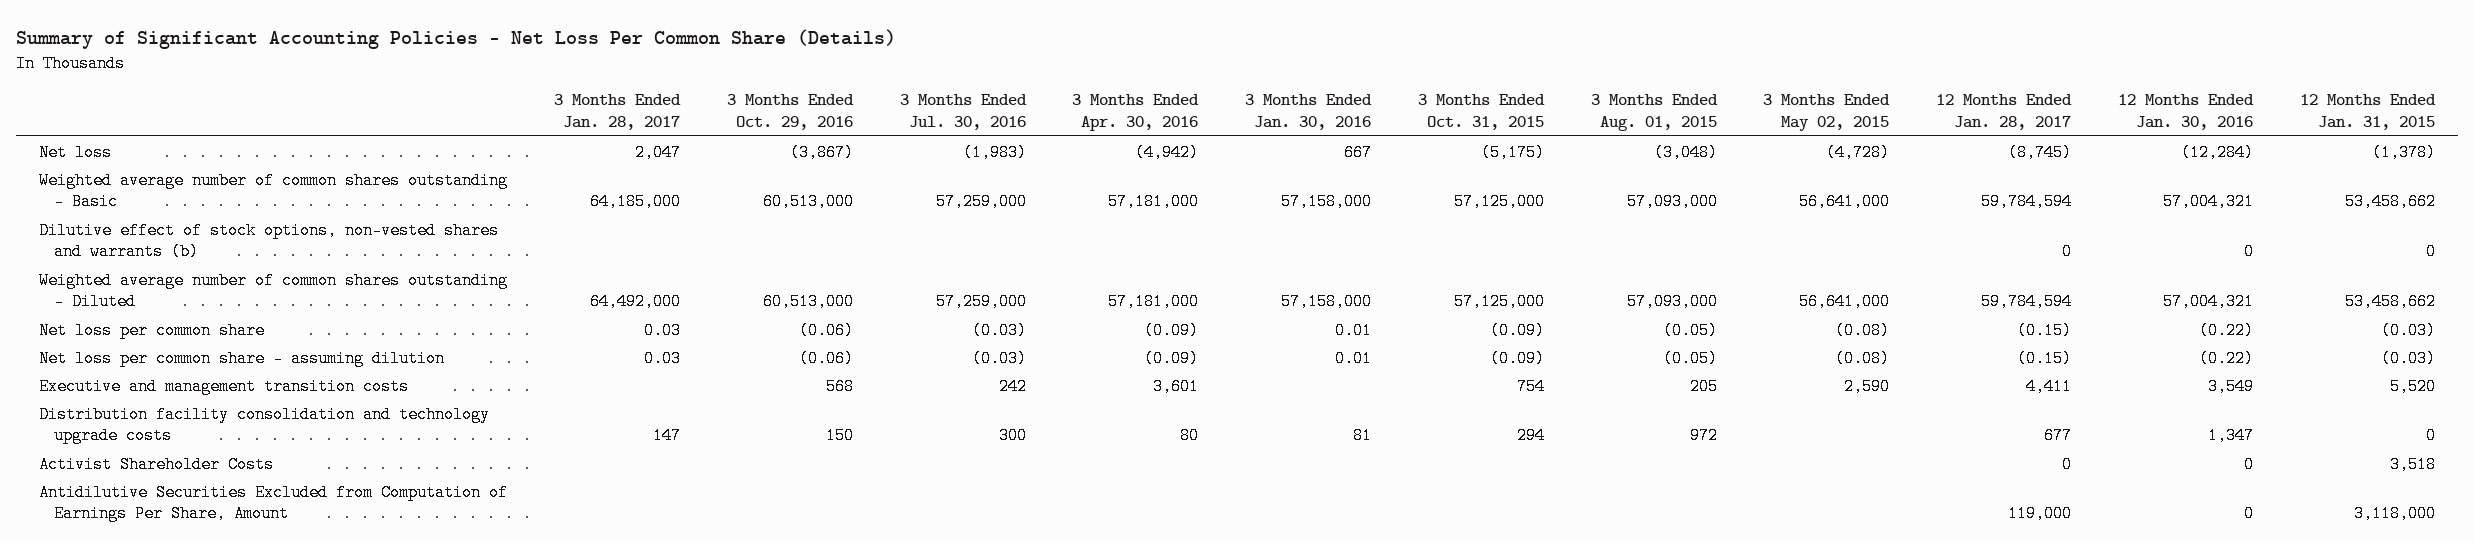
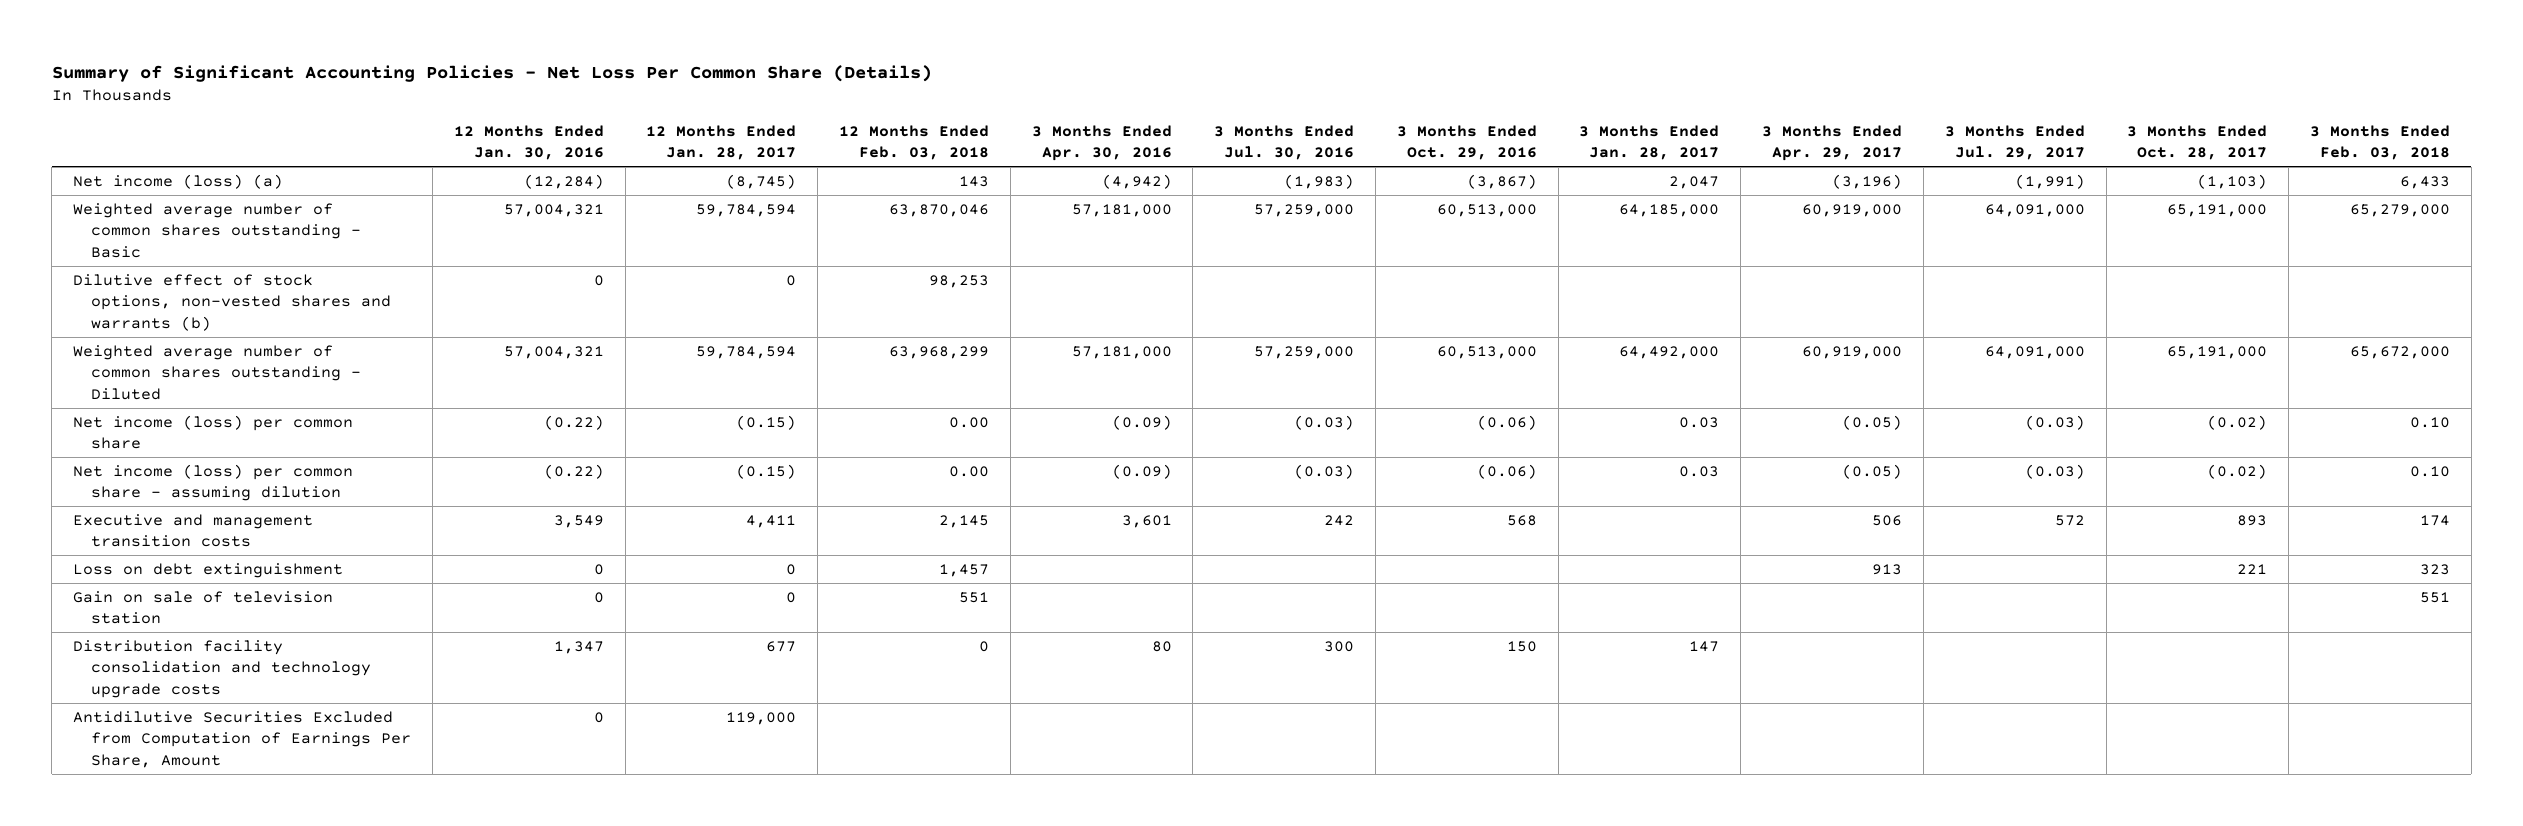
[1245,94,1373,130] 3 Months Ended Jan. 30, 2016 -> none
[1417,94,1545,130] 3 Months Ended Oct. 31, 2015 -> none
[1590,94,1718,131] 3 Months Ended Aug. 01, 2015 -> none
[1763,94,1891,131] 3 Months Ended May 02, 2015 -> none
[2299,94,2436,130] 12 Months Ended Jan. 31, 2015 -> none
none -> [838,124,989,161] 12 Months Ended Feb. 03, 2018
none -> [1762,124,1903,162] 3 Months Ended Apr. 29, 2017
none -> [1944,124,2085,161] 3 Months Ended Jul. 29, 2017
none -> [2127,124,2268,161] 3 Months Ended Oct. 28, 2017
none -> [2309,124,2450,161] 3 Months Ended Feb. 03, 2018
[39,143,113,161] Net loss -> [73,173,284,189] Net income (loss) (a)
[39,321,266,339] Net loss per common share -> [73,414,354,450] Net income (loss) per common share
[39,349,446,367] Net loss per common share - assuming dilution -> [73,463,354,502] Net income (loss) per common share - assuming dilution
none -> [73,562,344,578] Loss on debt extinguishment
none -> [73,590,334,625] Gain on sale of television station
[39,455,275,473] Activist Shareholder Costs -> none

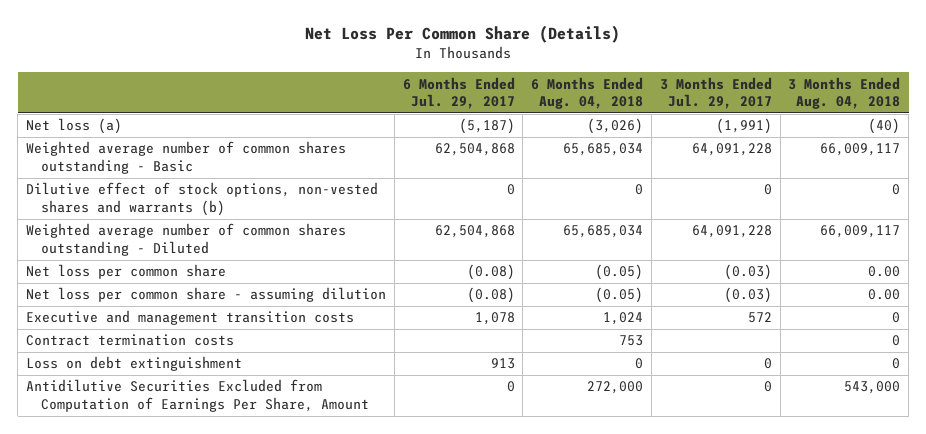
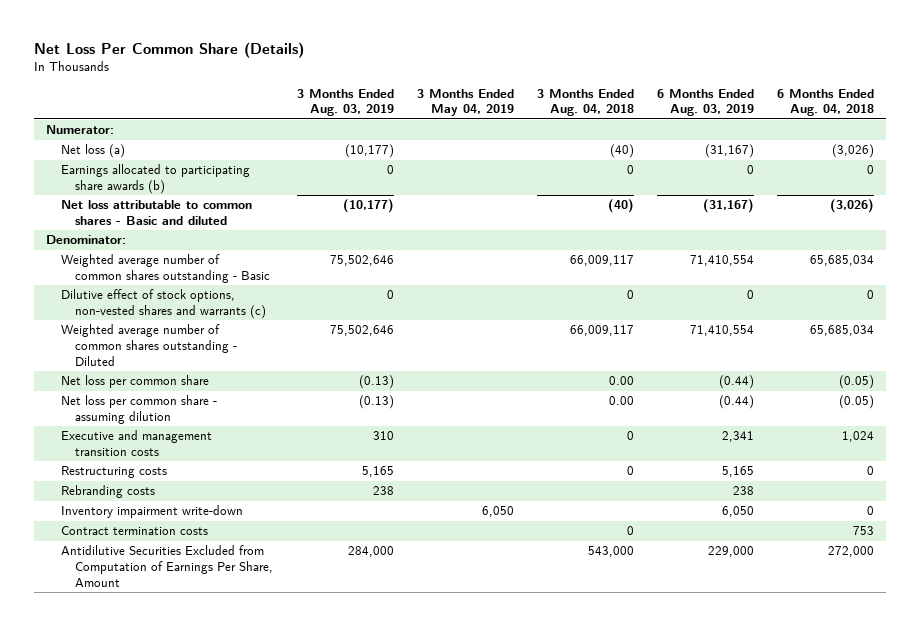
[402,76,515,110] 6 Months Ended Jul. 29, 2017 -> none
[659,76,772,110] 3 Months Ended Jul. 29, 2017 -> none
none -> [296,88,394,117] 3 Months Ended Aug. 03, 2019
none -> [416,88,514,117] 3 Months Ended May 04, 2019
none -> [657,88,755,117] 6 Months Ended Aug. 03, 2019
none -> [45,125,114,135] Numerator:
none -> [60,164,250,194] Earnings allocated to participating share awards (b)
none -> [60,200,252,225] Net loss attributable to common shares - Basic and diluted
none -> [45,235,126,245] Denominator:
[25,182,378,216] Dilutive effect of stock options, non-vested shares and warrants (b) -> [60,289,267,319] Dilutive effect of stock options, non-vested shares and warrants (c)
none -> [60,466,167,479] Restructuring costs
none -> [60,485,155,499] Rebranding costs
none -> [60,505,243,519] Inventory impairment write-down
[25,356,242,372] Loss on debt extinguishment -> none

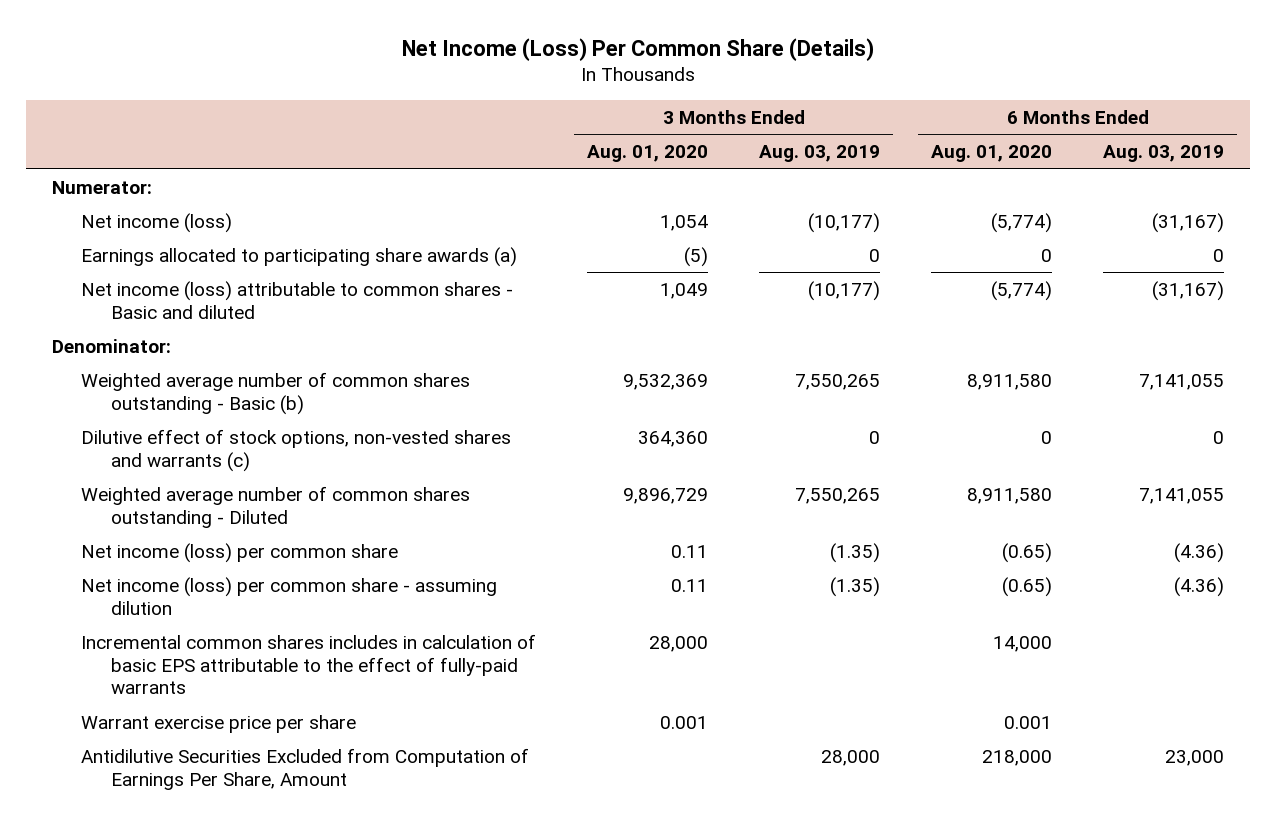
[33,41,304,58] Net Loss Per Common Share (Details) -> [402,37,875,61] Net Income (Loss) Per Common Share (Details)
[416,88,514,117] 3 Months Ended May 04, 2019 -> none
[537,88,635,117] 3 Months Ended Aug. 04, 2018 -> none
[777,88,875,117] 6 Months Ended Aug. 04, 2018 -> none
none -> [587,145,709,163] Aug. 01, 2020
none -> [931,145,1053,163] Aug. 01, 2020
[60,144,125,159] Net loss (a) -> [81,212,233,233] Net income (loss)
[60,164,250,194] Earnings allocated to participating share awards (b) -> [81,246,518,267] Earnings allocated to participating share awards (a)
[60,200,252,225] Net loss attributable to common shares - Basic and diluted -> [81,280,514,319] Net income (loss) attributable to common shares - Basic and diluted
[60,254,271,283] Weighted average number of common shares outstanding - Basic -> [81,371,471,415] Weighted average number of common shares outstanding - Basic (b)
[329,255,394,267] 75,502,646 -> [795,373,881,390] 7,550,265
[690,255,755,267] 71,410,554 -> [1139,373,1225,390] 7,141,055
[60,430,212,456] Executive and management transition costs -> none
[60,466,167,479] Restructuring costs -> none
[60,485,155,499] Rebranding costs -> none
[60,505,243,519] Inventory impairment write-down -> none
[60,526,208,536] Contract termination costs -> none
[329,325,394,337] 75,502,646 -> [795,487,881,504] 7,550,265
[690,325,755,337] 71,410,554 -> [1139,487,1225,504] 7,141,055
[60,375,209,389] Net loss per common share -> [81,542,399,563] Net income (loss) per common share
[358,375,394,390] (0.13) -> [830,542,881,563] (1.35)
[719,375,755,390] (0.44) -> [1174,542,1225,563] (4.36)
[60,395,217,424] Net loss per common share - assuming dilution -> [81,576,498,615] Net income (loss) per common share - assuming dilution
[358,395,394,410] (0.13) -> [830,576,881,597] (1.35)
[719,395,755,410] (0.44) -> [1174,576,1225,597] (4.36)
none -> [81,633,537,695] Incremental common shares includes in calculation of basic EPS attributable to the effect of fully-paid warrants
none -> [81,714,357,733] Warrant exercise price per share
[347,546,394,558] 284,000 -> [821,749,881,766] 28,000
[708,546,755,558] 229,000 -> [1165,749,1225,766] 23,000

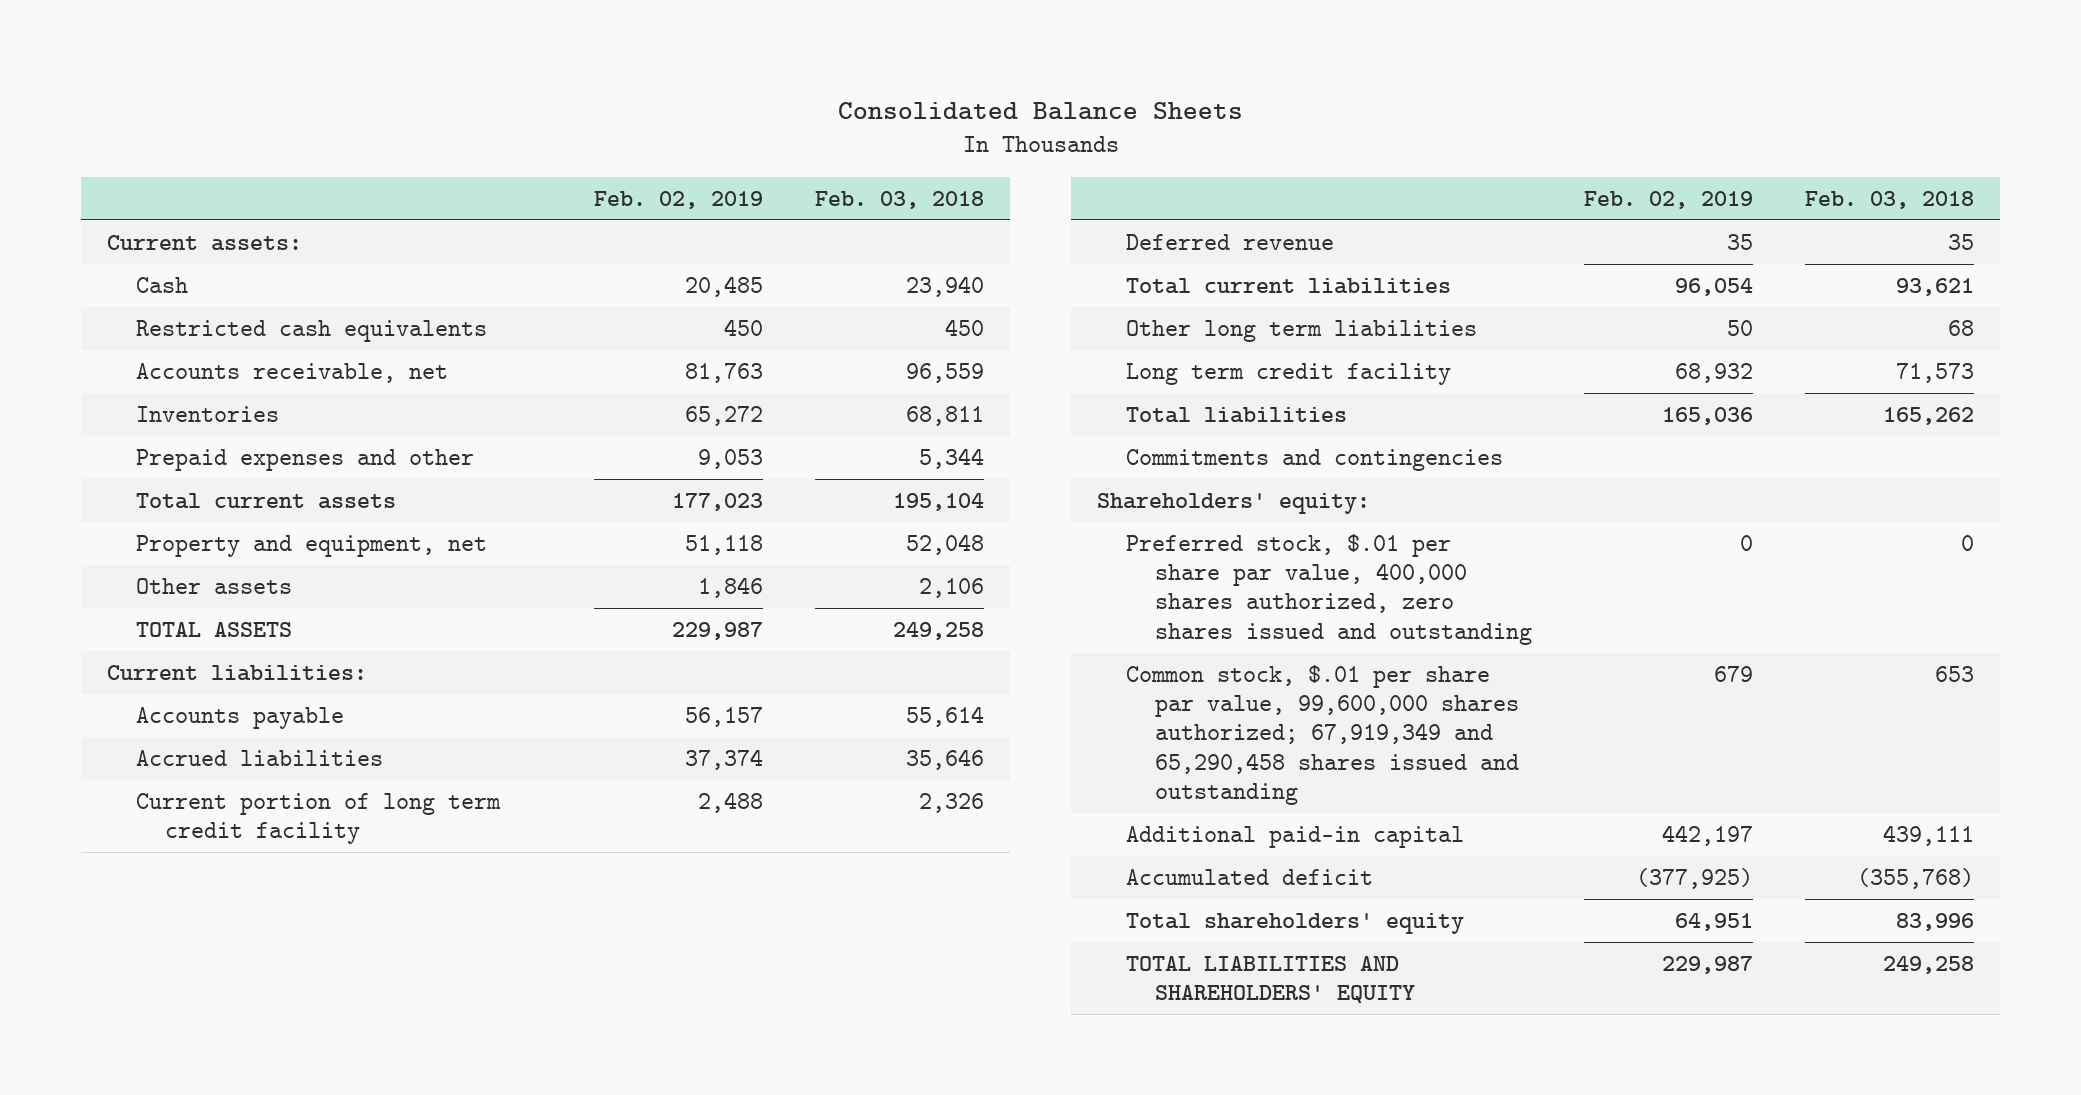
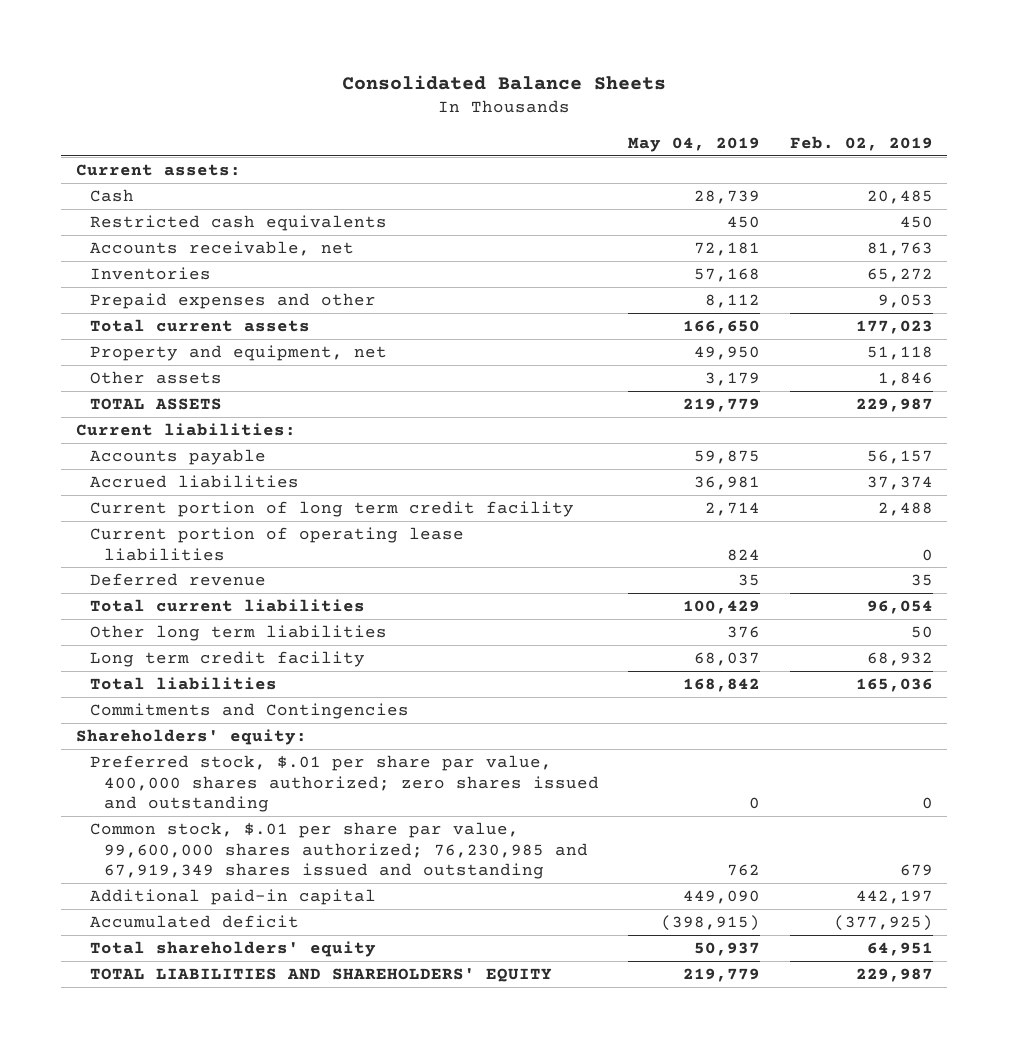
[815,190,985,209] Feb. 03, 2018 -> none
none -> [628,137,761,153] May 04, 2019
none -> [90,527,465,561] Current portion of operating lease liabilities
[1126,448,1504,471] Commitments and contingencies -> [90,703,410,720] Commitments and Contingencies
[1126,533,1533,645] Preferred stock, $.01 per share par value, 400,000 shares authorized, zero shares issued and outstanding -> [90,755,600,813] Preferred stock, $.01 per share par value, 400,000 shares authorized; zero shares issued and outstanding
[1126,664,1520,805] Common stock, $.01 per share par value, 99,600,000 shares authorized; 67,919,349 and 65,290,458 shares issued and outstanding -> [90,822,589,880] Common stock, $.01 per share par value, 99,600,000 shares authorized; 76,230,985 and 67,919,349 shares issued and outstanding

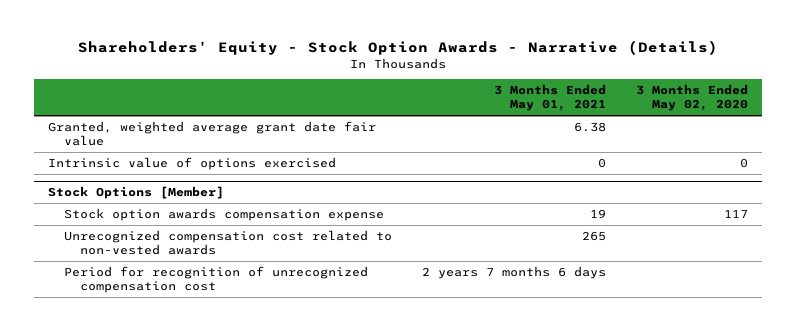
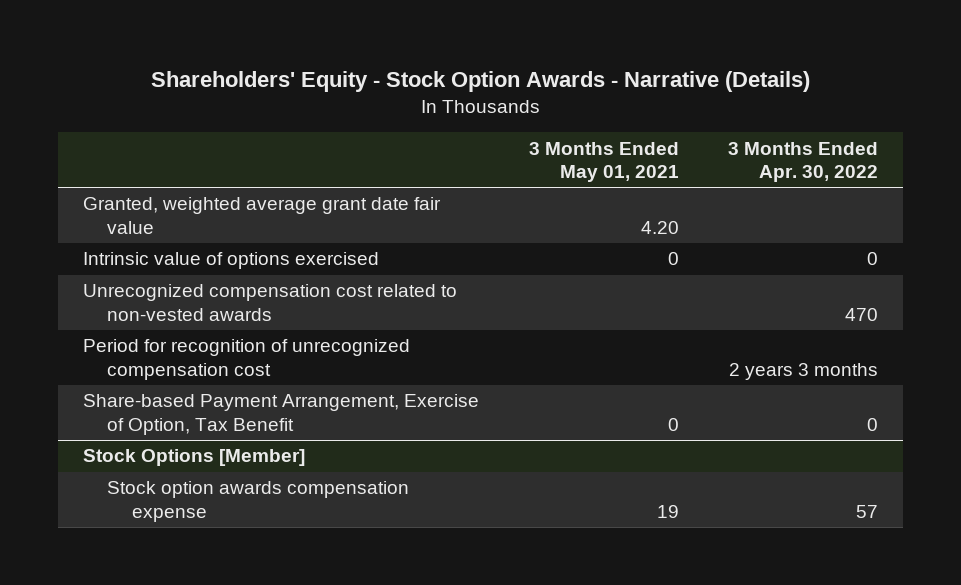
[635,84,748,112] 3 Months Ended May 02, 2020 -> none
none -> [728,141,879,183] 3 Months Ended Apr. 30, 2022
[573,122,606,133] 6.38 -> [640,220,679,234] 4.20
none -> [82,284,457,321] Unrecognized compensation cost related to non-vested awards
none -> [82,339,410,380] Period for recognition of unrecognized compensation cost
none -> [82,394,479,435] Share-based Payment Arrangement, Exercise of Option, Tax Benefit
[64,230,393,256] Unrecognized compensation cost related to non-vested awards -> none
[64,266,369,294] Period for recognition of unrecognized compensation cost -> none

